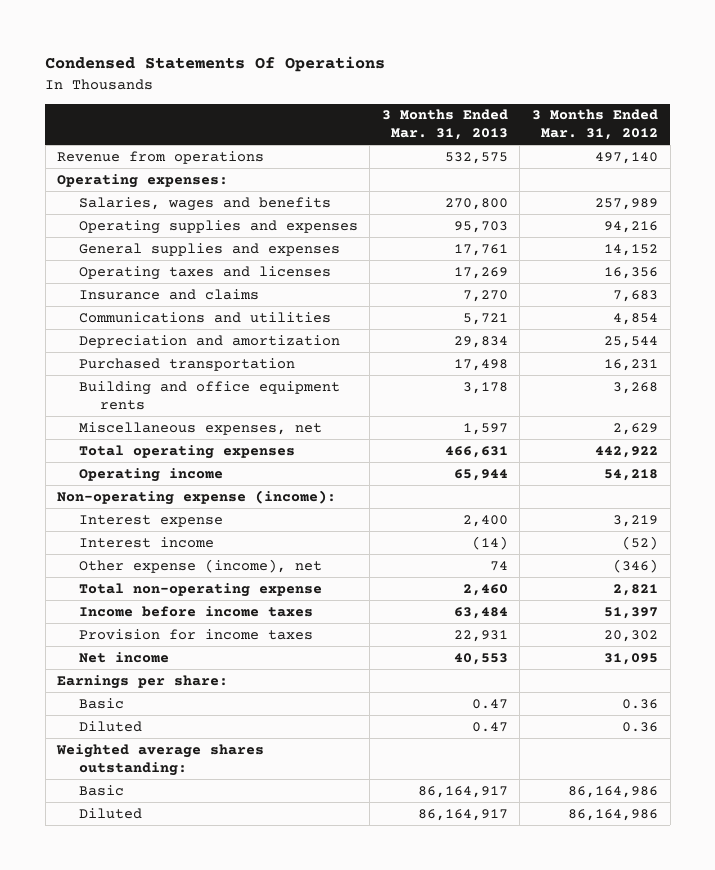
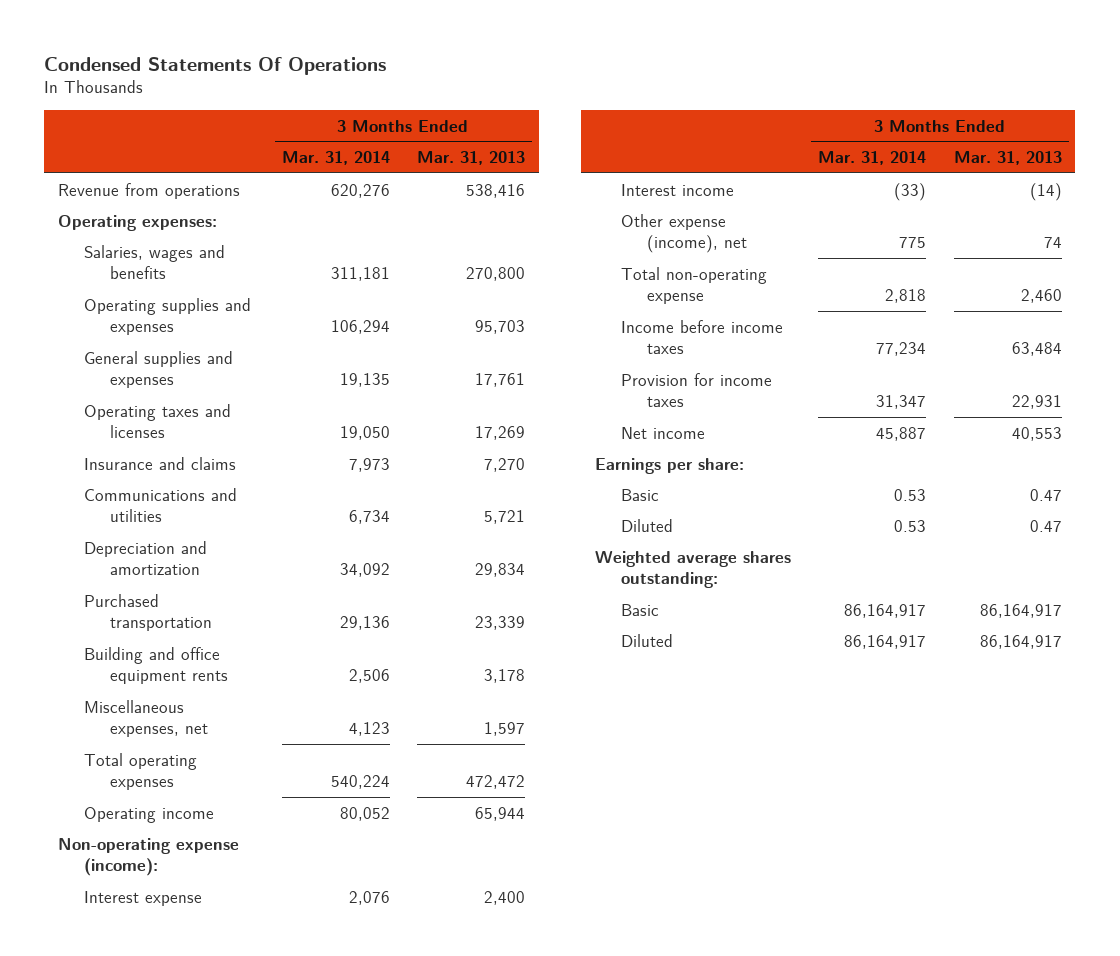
[532,109,659,141] 3 Months Ended Mar. 31, 2012 -> none
none -> [281,151,390,166] Mar. 31, 2014
[444,151,508,164] 532,575 -> [466,183,526,198] 538,416
[453,358,508,371] 17,498 -> [475,616,526,631] 23,339
[444,445,508,458] 466,631 -> [466,775,526,790] 472,472

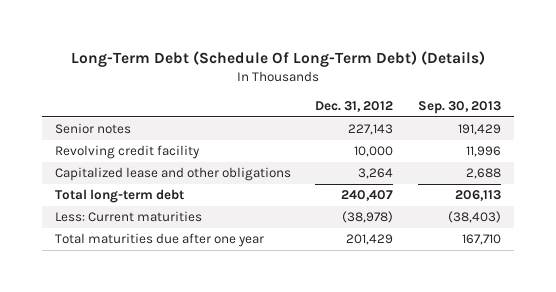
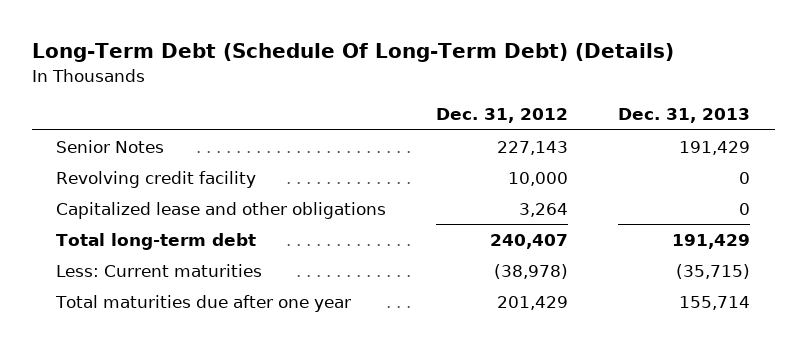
[418,100,502,114] Sep. 30, 2013 -> none
none -> [618,108,751,124] Dec. 31, 2013
[54,123,131,135] Senior notes -> [56,139,165,153] Senior Notes

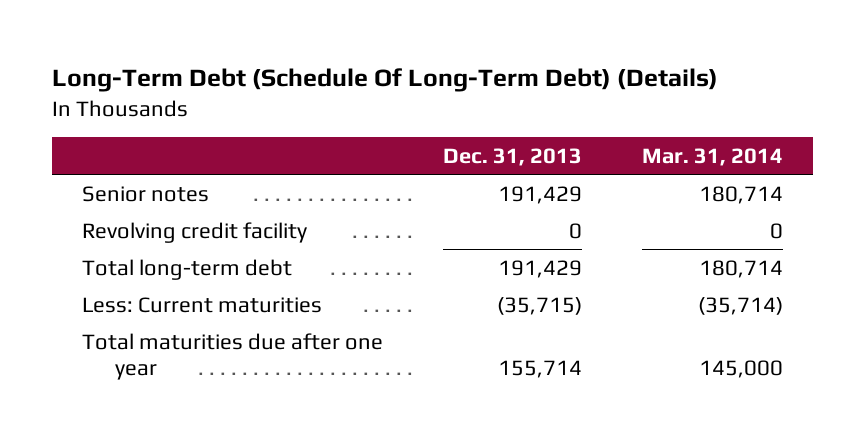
[436,108,569,124] Dec. 31, 2012 -> none
none -> [642,147,784,166] Mar. 31, 2014
[56,139,165,153] Senior Notes -> [82,185,210,202] Senior notes
[56,201,387,219] Capitalized lease and other obligations -> none

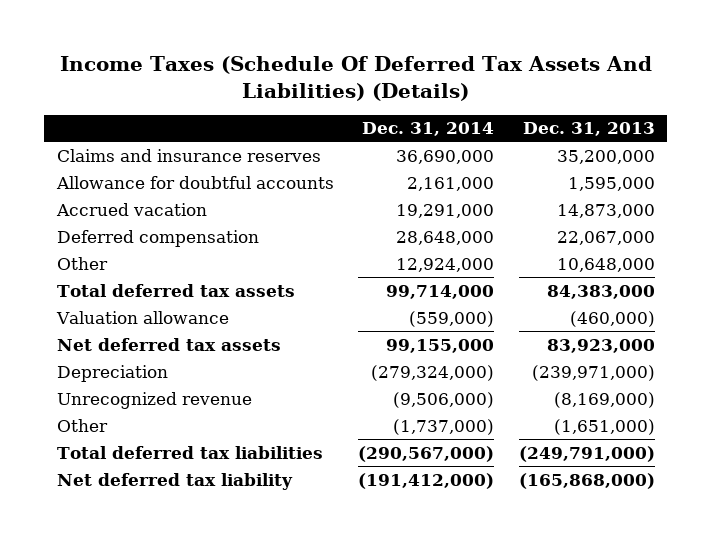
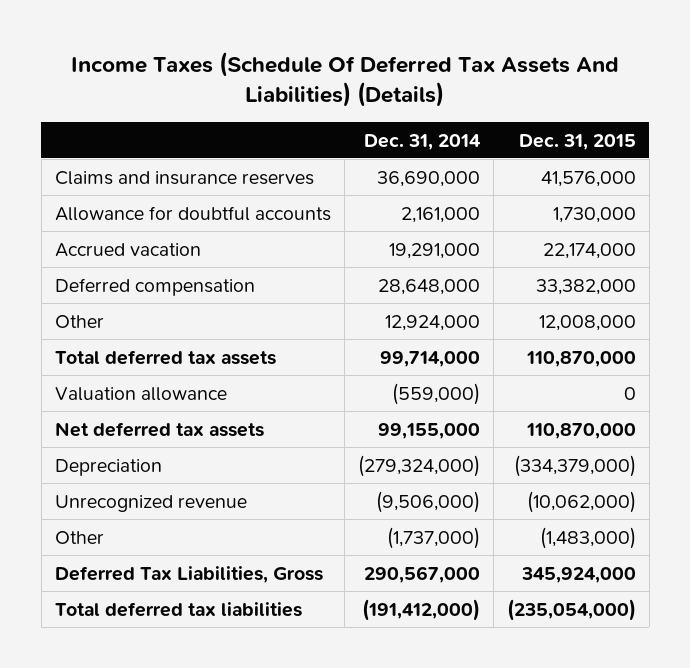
[522,122,655,137] Dec. 31, 2013 -> none
none -> [518,133,636,150] Dec. 31, 2015
[56,472,293,490] Net deferred tax liability -> none
none -> [54,565,323,583] Deferred Tax Liabilities, Gross
[358,445,495,462] (290,567,000) -> [361,598,480,621] (191,412,000)

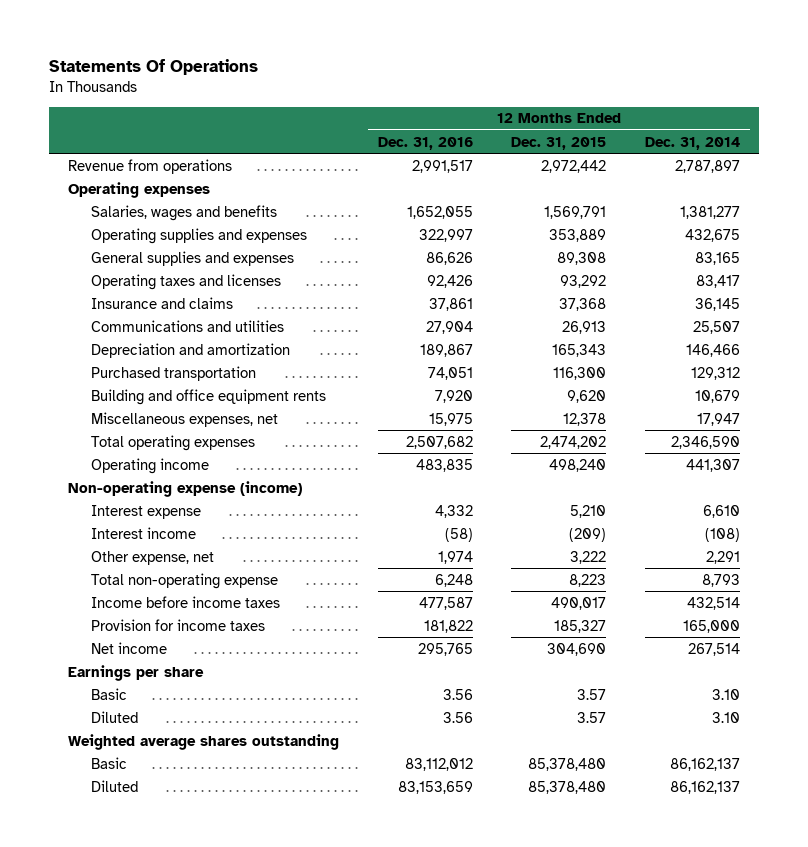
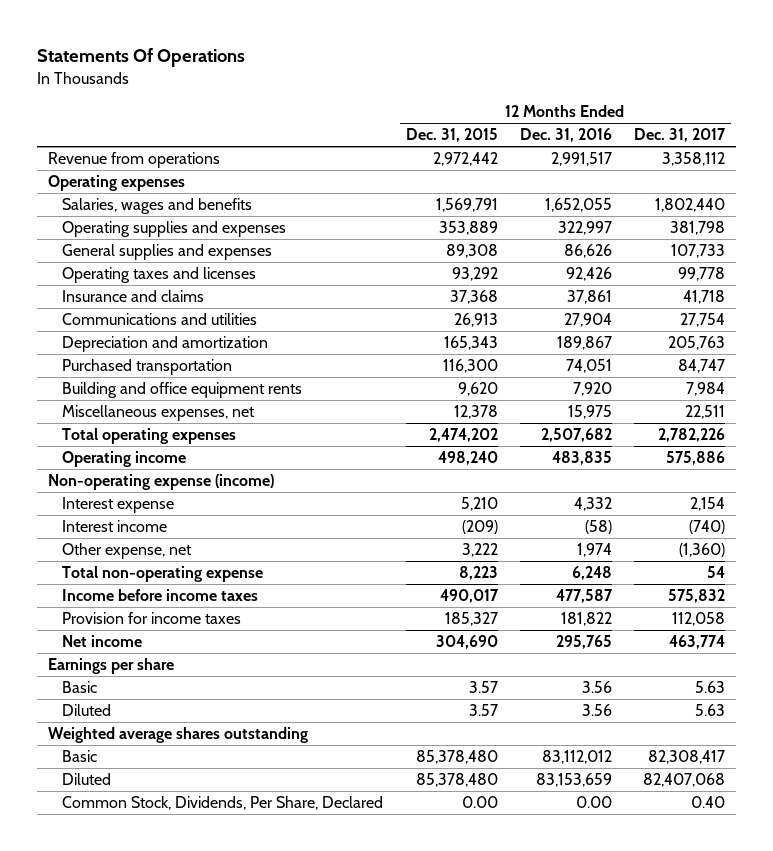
[644,136,740,150] Dec. 31, 2014 -> none
none -> [634,128,727,143] Dec. 31, 2017
none -> [62,796,384,811] Common Stock, Dividends, Per Share, Declared

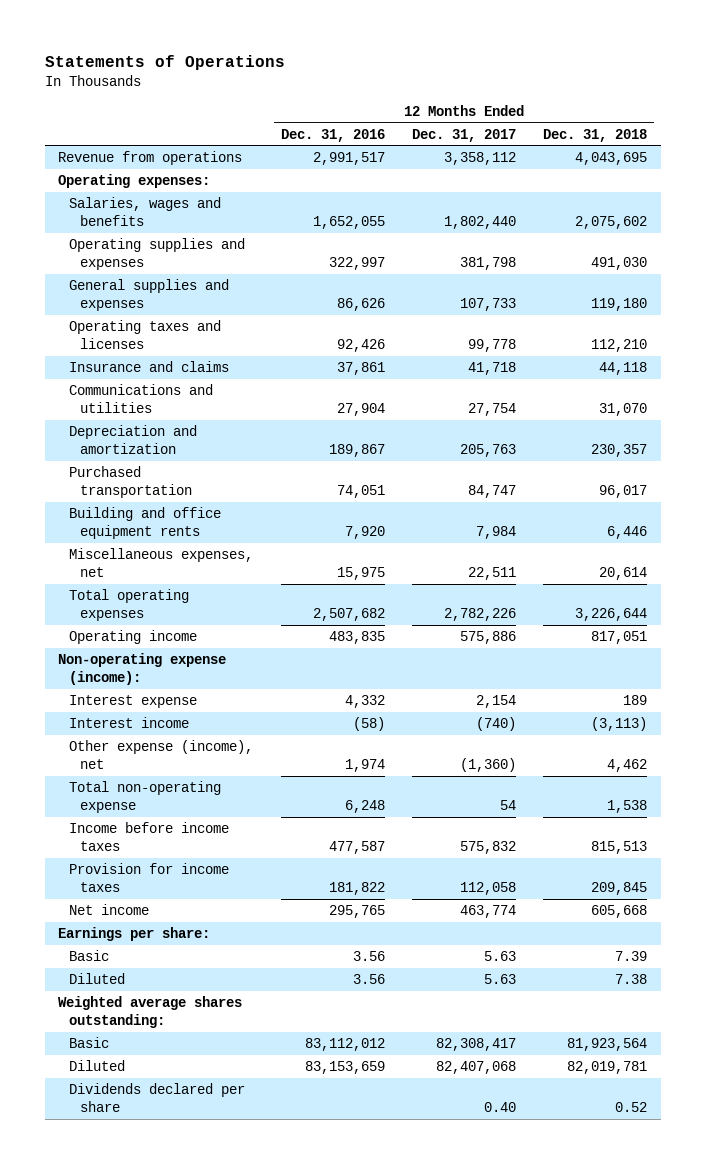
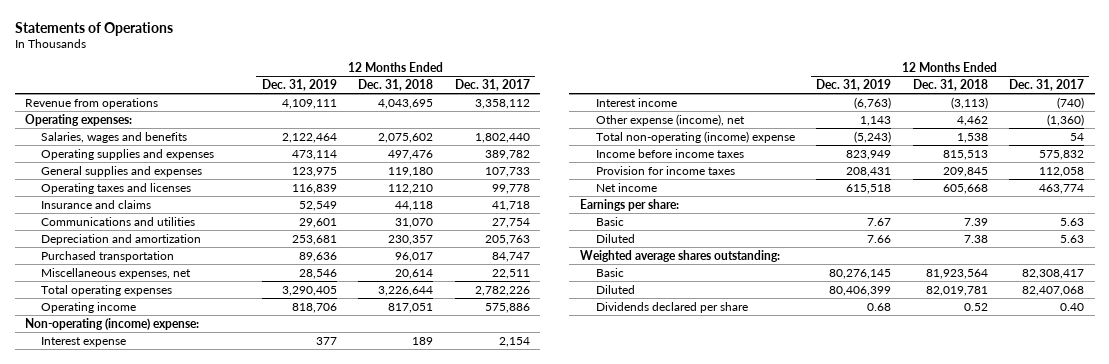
[280,128,385,142] Dec. 31, 2016 -> none
none -> [261,79,337,92] Dec. 31, 2019
[459,257,516,271] 381,798 -> [484,149,530,160] 389,782
[591,257,648,271] 491,030 -> [388,149,434,160] 497,476
[69,507,222,540] Building and office equipment rents -> none
[58,653,227,686] Non-operating expense (income): -> [25,317,200,330] Non-operating (income) expense:
[69,781,222,814] Total non-operating expense -> [595,130,795,143] Total non-operating (income) expense

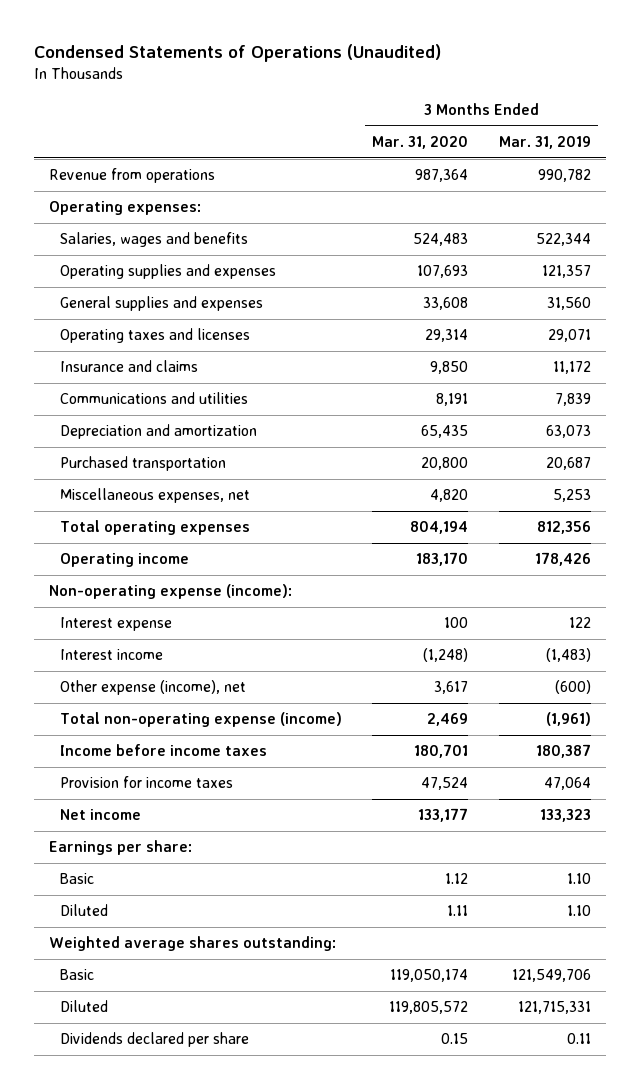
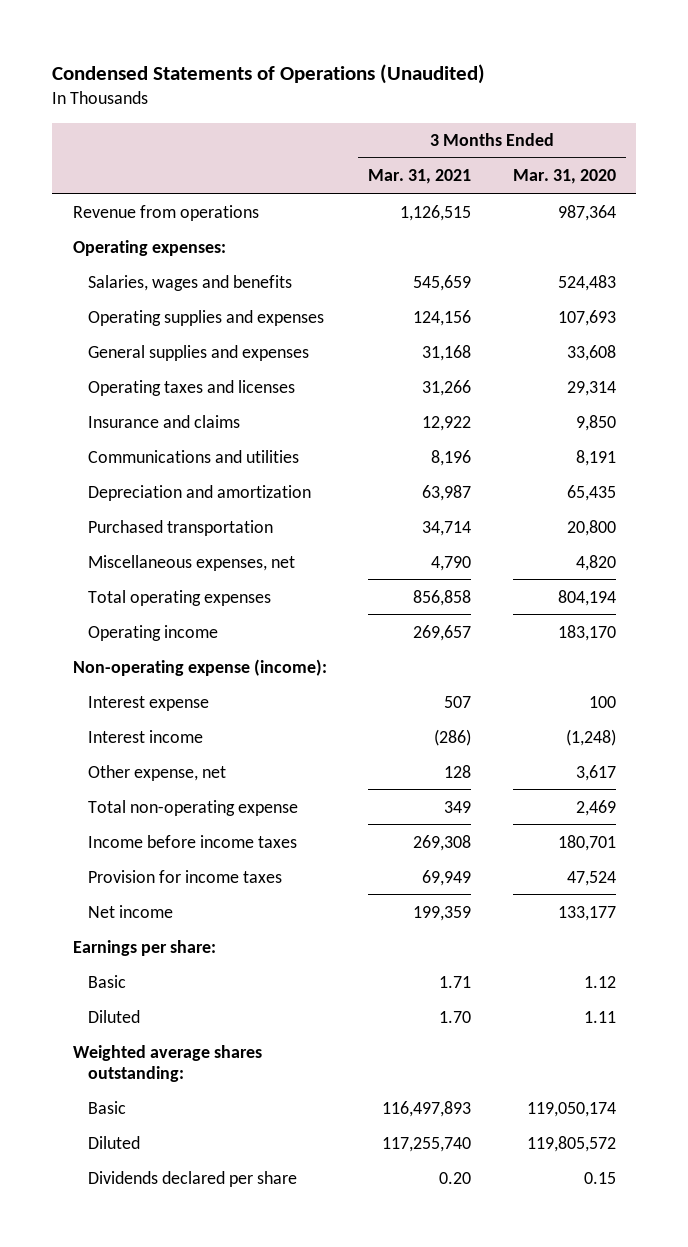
[498,135,591,149] Mar. 31, 2019 -> none
none -> [368,169,472,185] Mar. 31, 2021
[60,680,247,696] Other expense (income), net -> [88,764,227,781] Other expense, net
[60,712,343,728] Total non-operating expense (income) -> [88,799,299,816] Total non-operating expense

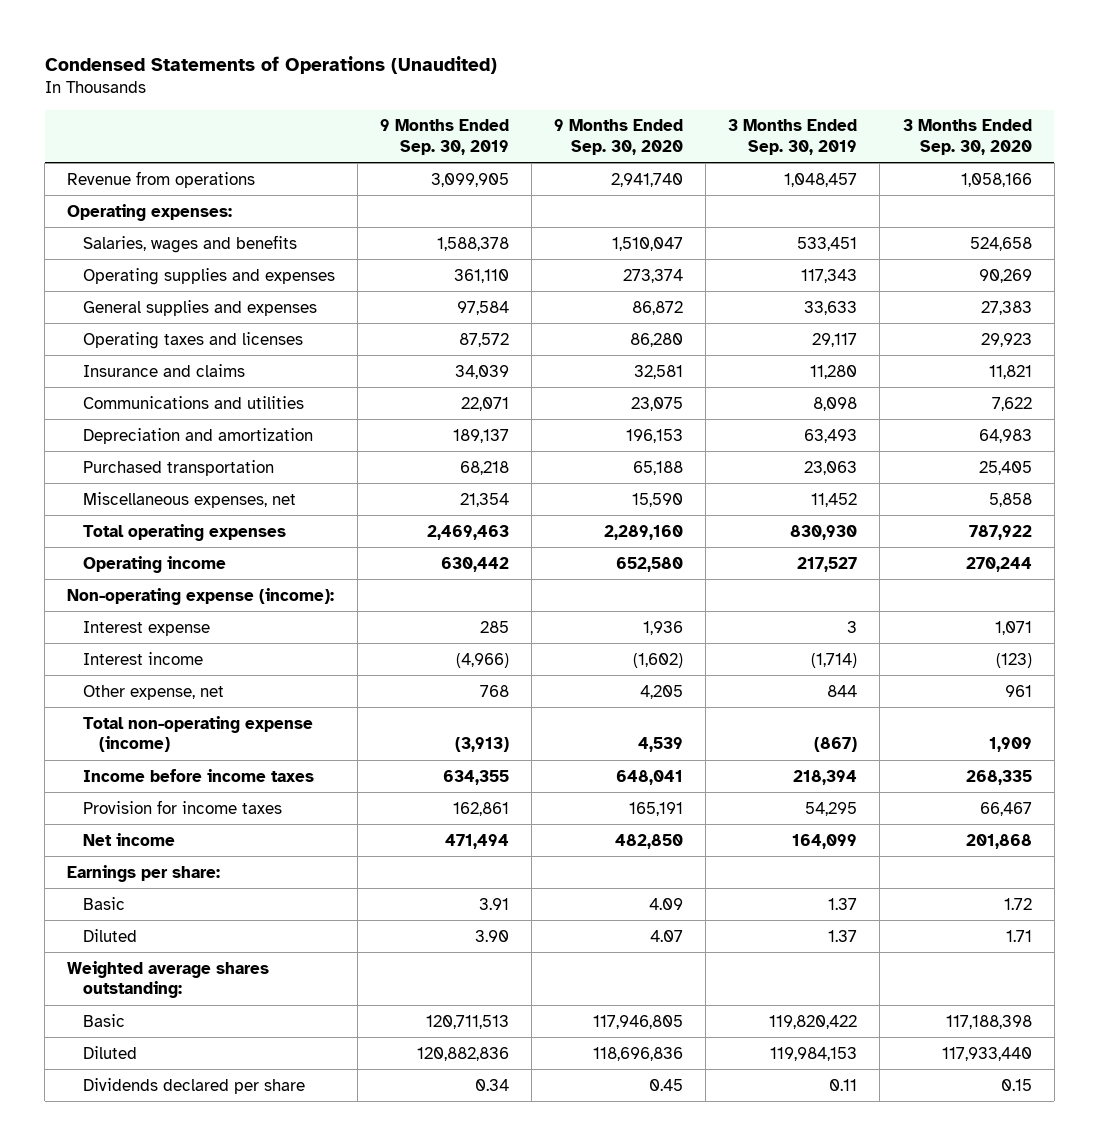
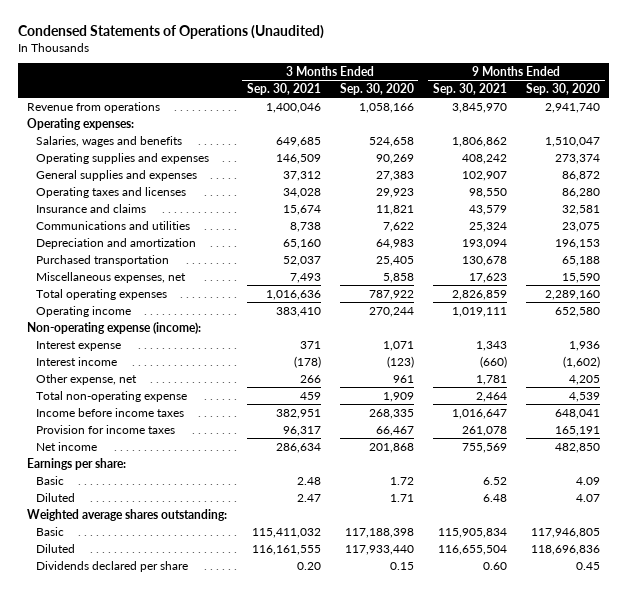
[380,119,510,156] 9 Months Ended Sep. 30, 2019 -> none
[728,119,858,156] 3 Months Ended Sep. 30, 2019 -> none
none -> [246,82,321,95] Sep. 30, 2021
none -> [432,82,507,95] Sep. 30, 2021
[82,715,313,753] Total non-operating expense (income) -> [36,390,188,402] Total non-operating expense

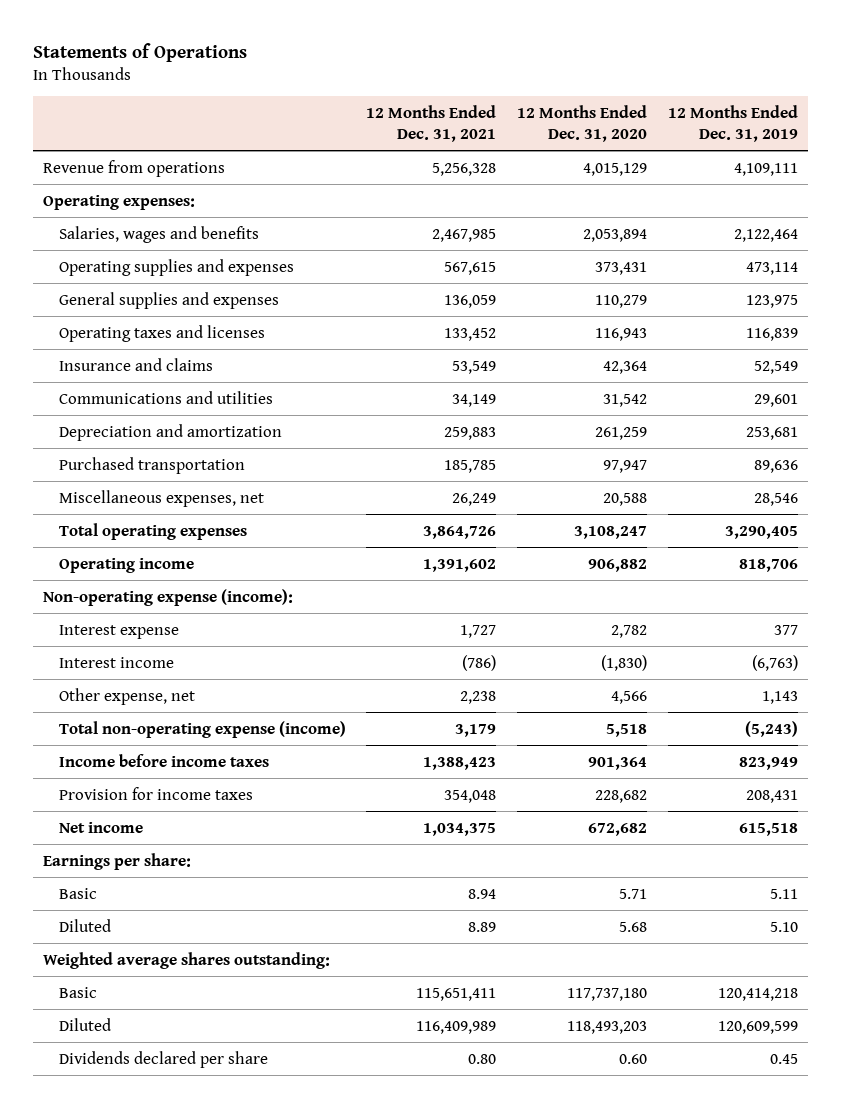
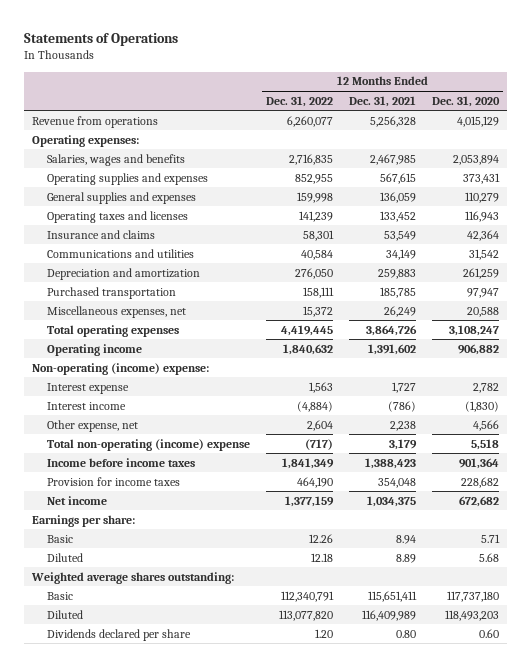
[667,105,798,142] 12 Months Ended Dec. 31, 2019 -> none
none -> [266,95,334,107] Dec. 31, 2022
[43,588,294,606] Non-operating expense (income): -> [32,362,210,375] Non-operating (income) expense:
[58,720,346,738] Total non-operating expense (income) -> [46,438,250,451] Total non-operating (income) expense

